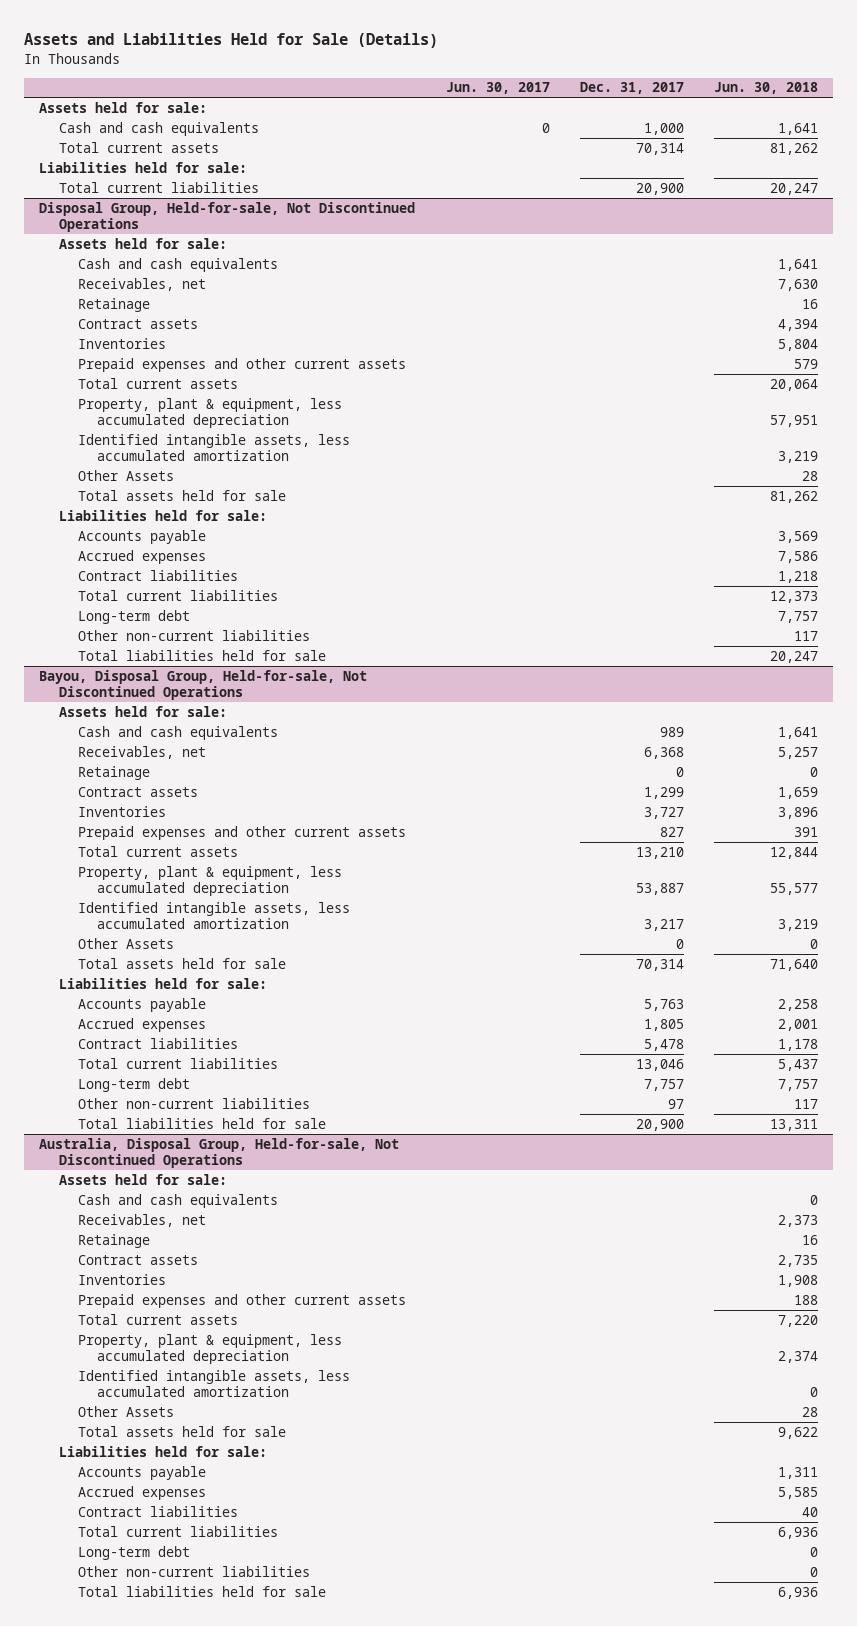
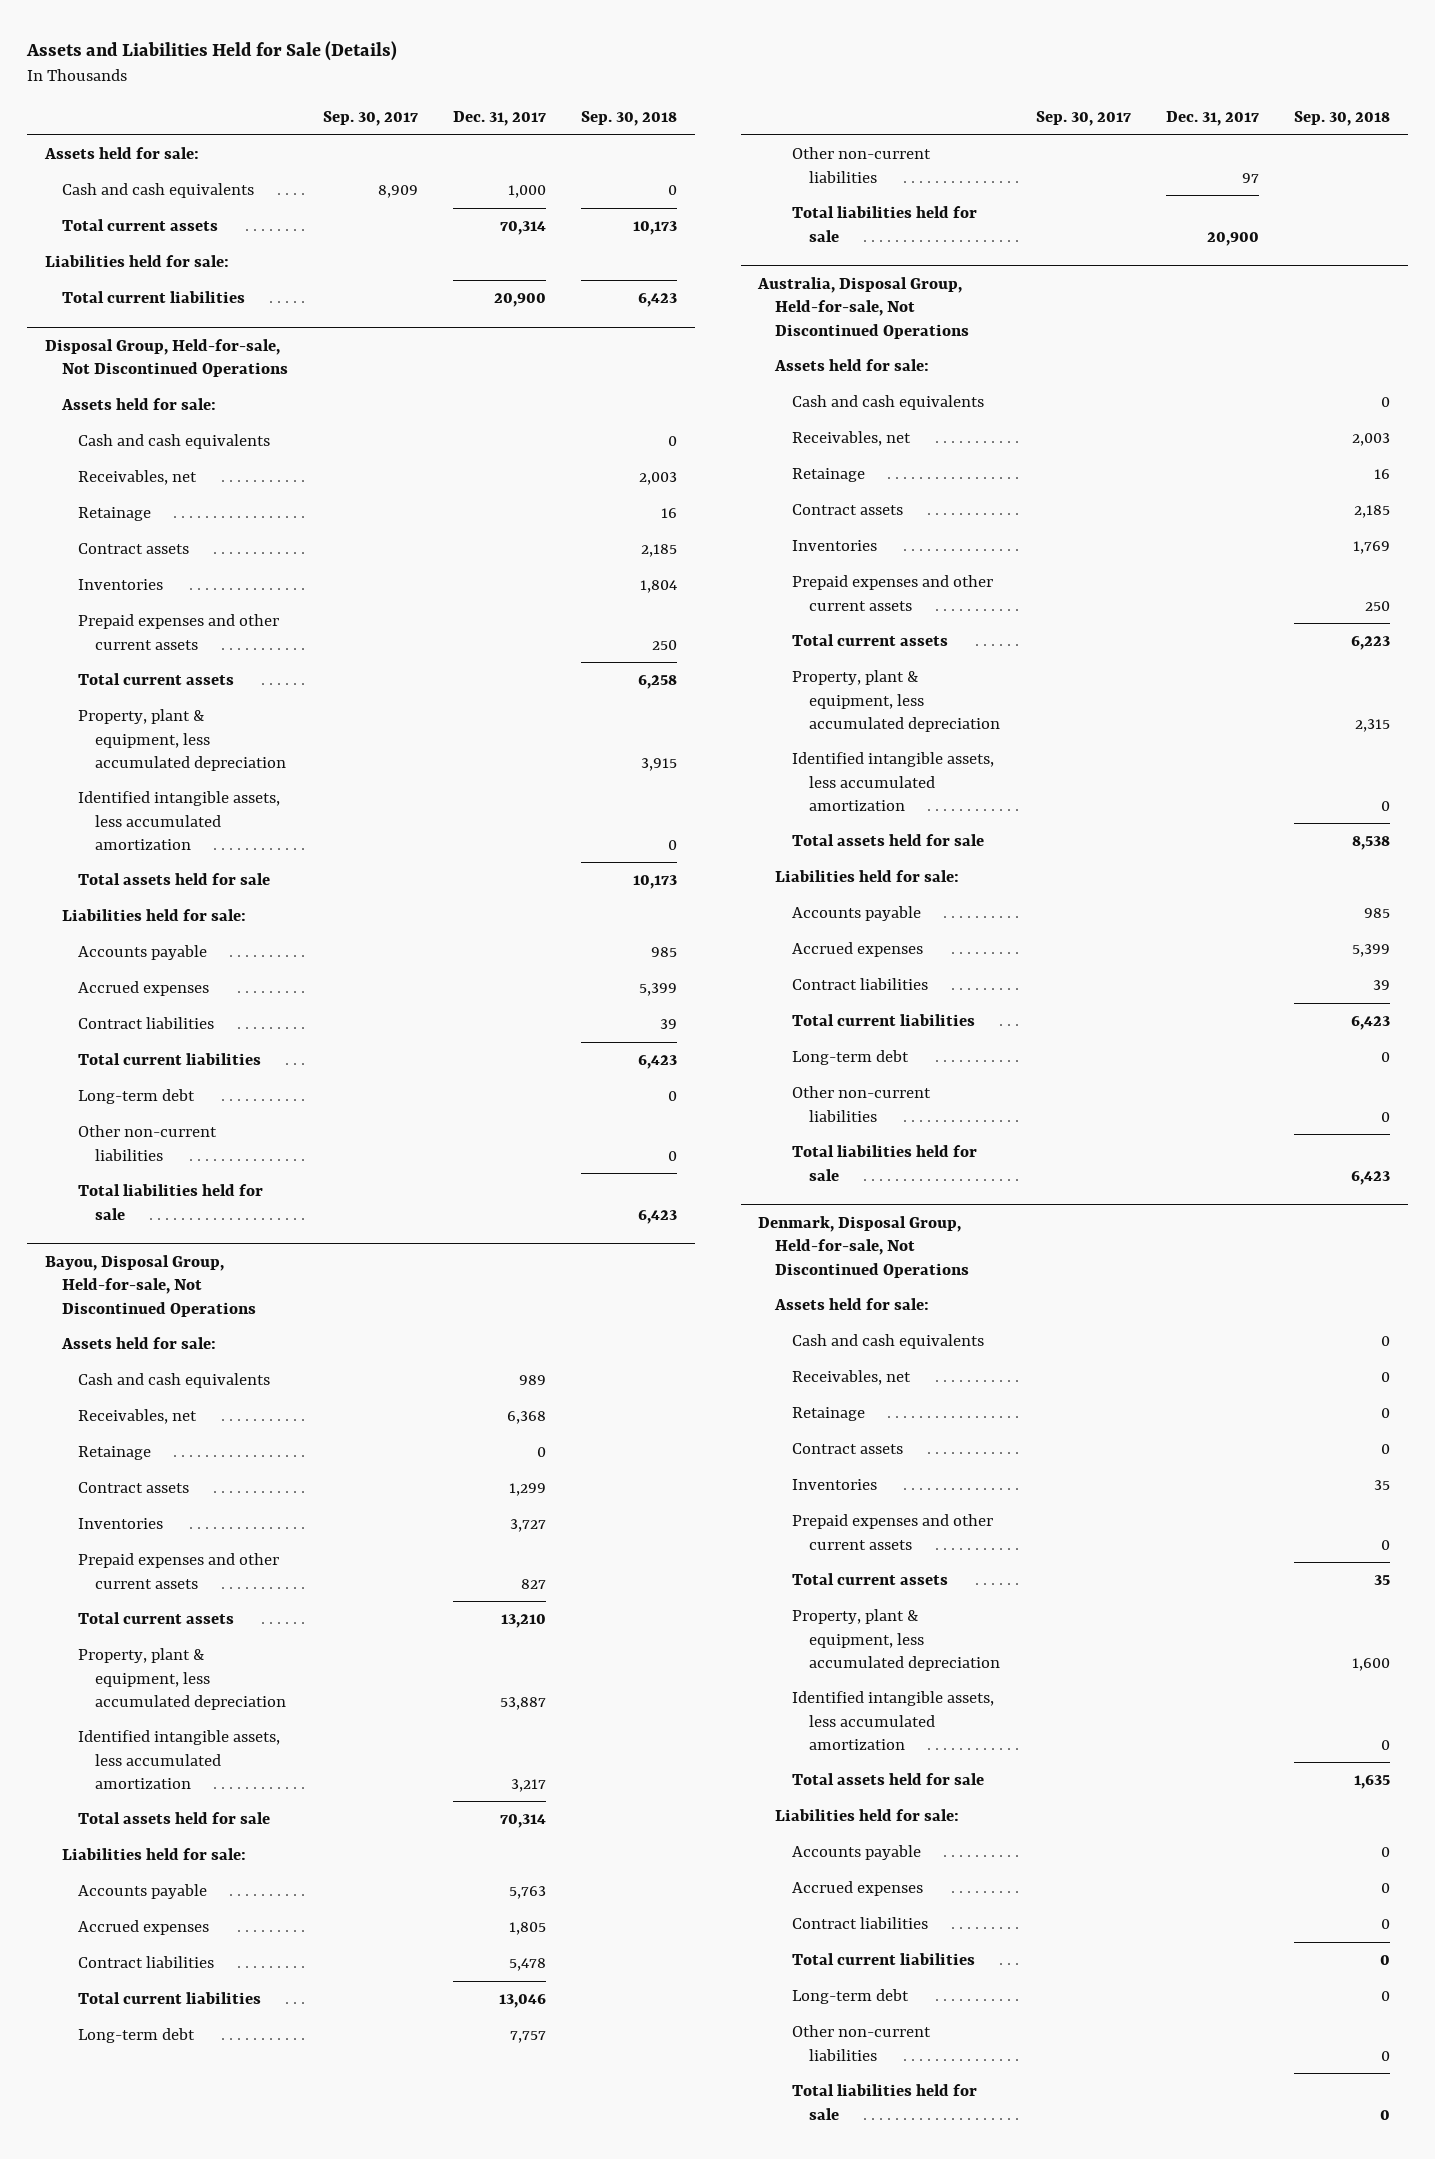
[445,82,550,95] Jun. 30, 2017 -> none
[714,82,819,95] Jun. 30, 2018 -> none
none -> [322,111,418,127] Sep. 30, 2017
none -> [580,111,677,127] Sep. 30, 2018
[78,469,175,481] Other Assets -> none
[78,937,175,949] Other Assets -> none
[78,1405,175,1417] Other Assets -> none
none -> [758,1215,970,1278] Denmark, Disposal Group, Held-for-sale, Not Discontinued Operations
none -> [774,1298,930,1311] Assets held for sale:
none -> [791,1334,984,1350] Cash and cash equivalents
none -> [791,1370,911,1386] Receivables, net
none -> [791,1407,865,1422] Retainage
none -> [791,1443,903,1455] Contract assets
none -> [791,1479,877,1491] Inventories
none -> [791,1514,993,1550] Prepaid expenses and other current assets
none -> [791,1573,948,1586] Total current assets
none -> [791,1609,1000,1671] Property, plant & equipment, less accumulated depreciation
none -> [791,1691,994,1750] Identified intangible assets, less accumulated amortization
none -> [791,1773,984,1786] Total assets held for sale
none -> [775,1809,960,1822] Liabilities held for sale:
none -> [791,1845,921,1861] Accounts payable
none -> [791,1881,923,1897] Accrued expenses
none -> [791,1917,928,1930] Contract liabilities
none -> [791,1953,975,1966] Total current liabilities
none -> [791,1989,909,2005] Long-term debt
none -> [791,2025,931,2061] Other non-current liabilities
none -> [791,2084,977,2120] Total liabilities held for sale

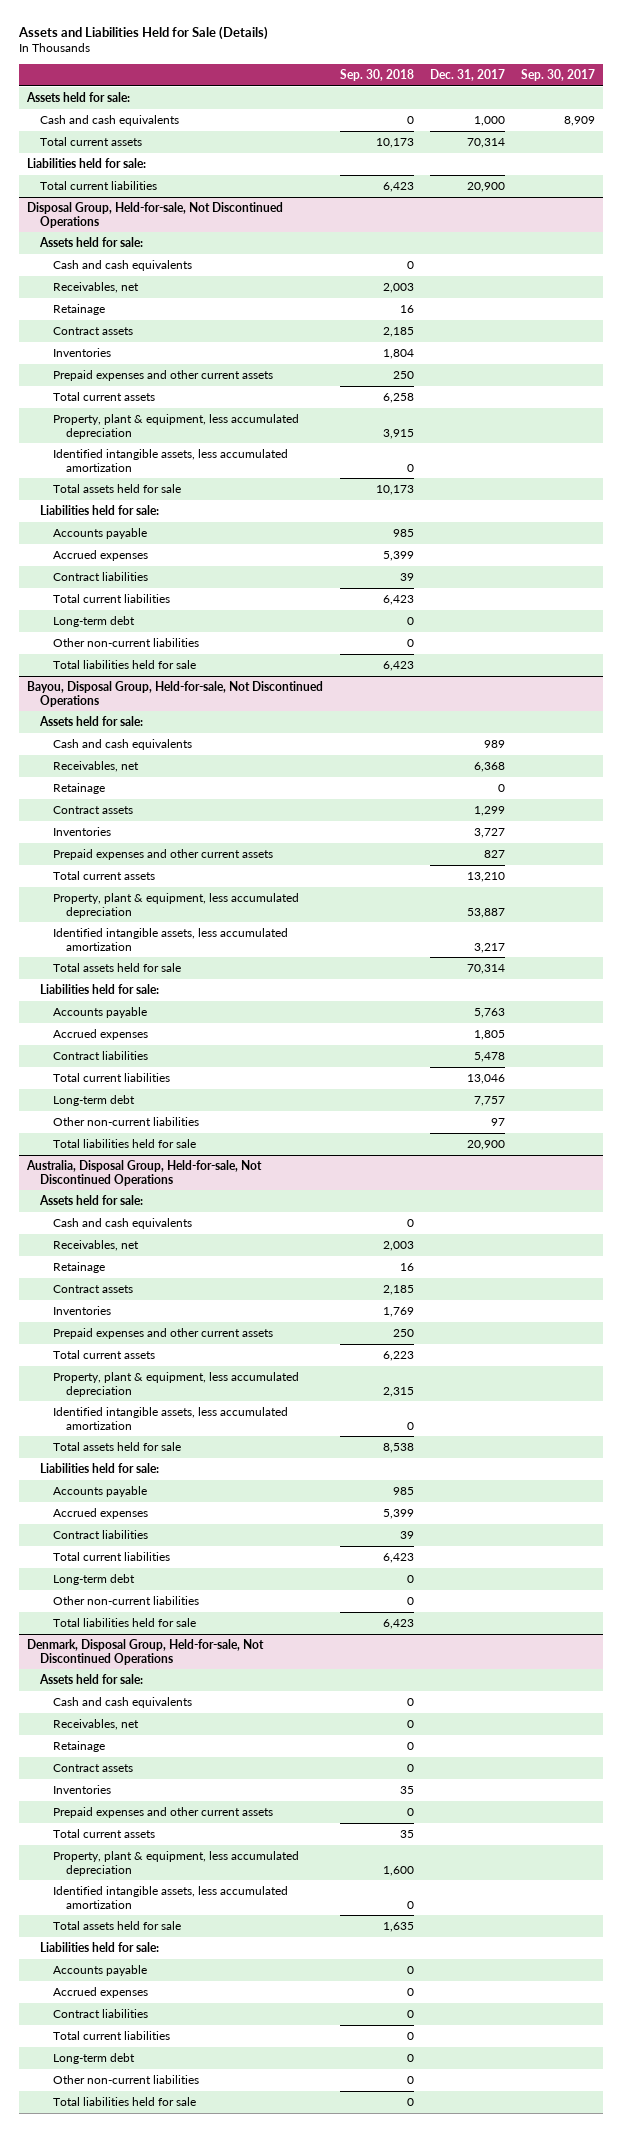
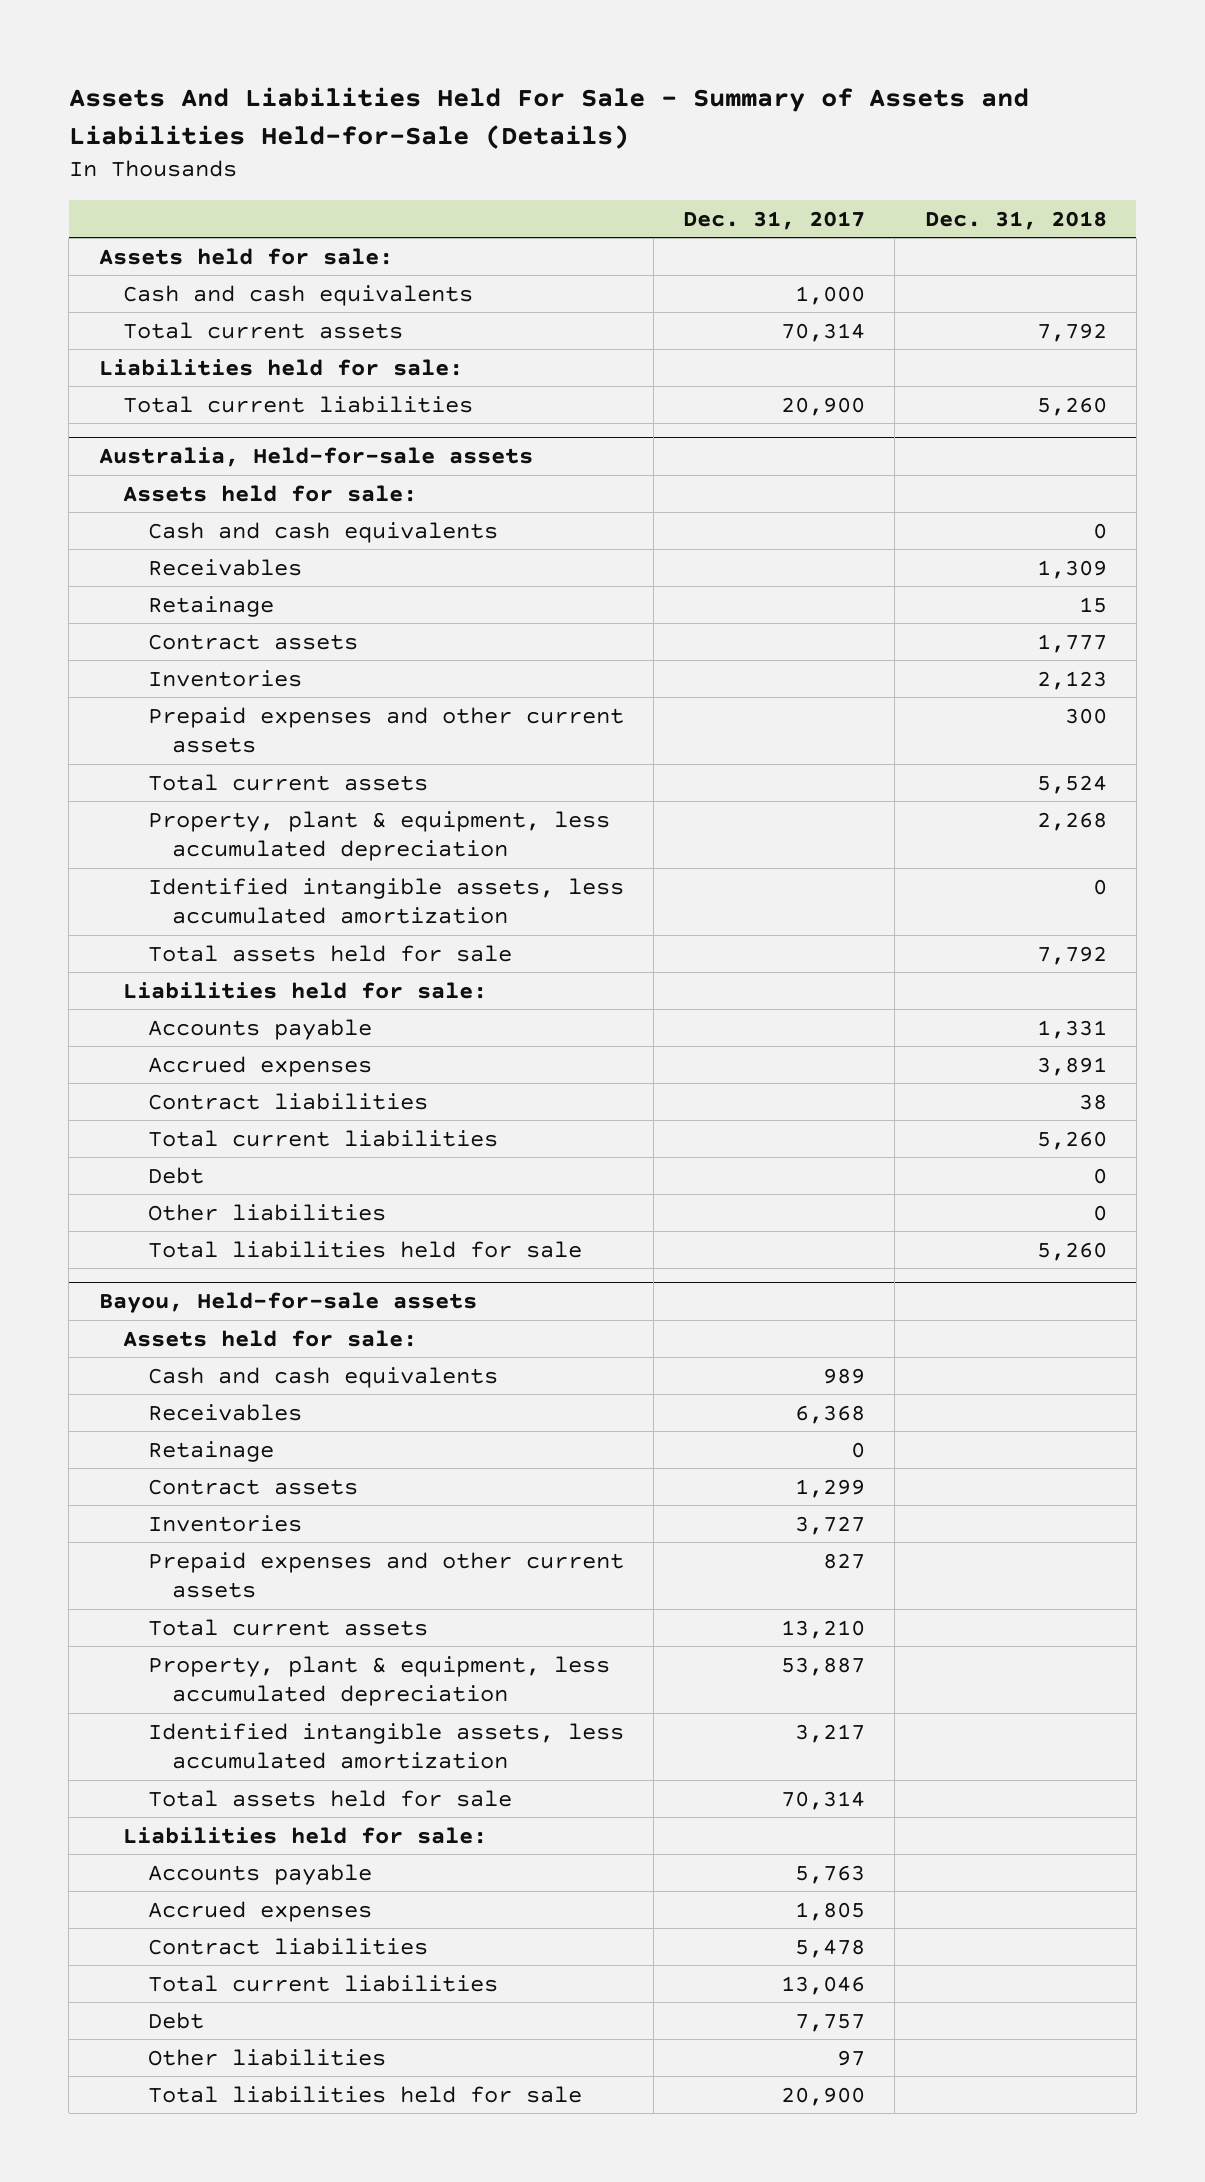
[18,25,269,40] Assets and Liabilities Held for Sale (Details) -> [68,87,1029,149] Assets And Liabilities Held For Sale - Summary of Assets and Liabilities Held-for-Sale (Details)
[339,68,414,81] Sep. 30, 2018 -> none
[520,68,595,81] Sep. 30, 2017 -> none
none -> [924,210,1107,230] Dec. 31, 2018
[27,202,284,228] Disposal Group, Held-for-sale, Not Discontinued Operations -> none
[39,237,144,248] Assets held for sale: -> none
[53,260,193,272] Cash and cash equivalents -> none
[53,282,140,294] Receivables, net -> none
[53,304,106,316] Retainage -> none
[53,327,134,336] Contract assets -> none
[53,348,112,358] Inventories -> none
[53,370,274,382] Prepaid expenses and other current assets -> none
[53,392,156,402] Total current assets -> none
[53,414,300,439] Property, plant & equipment, less accumulated depreciation -> none
[53,449,289,472] Identified intangible assets, less accumulated amortization -> none
[53,484,182,494] Total assets held for sale -> none
[40,505,160,516] Liabilities held for sale: -> none
[53,528,148,540] Accounts payable -> none
[53,550,149,562] Accrued expenses -> none
[53,572,149,582] Contract liabilities -> none
[53,594,171,604] Total current liabilities -> none
[53,616,136,628] Long-term debt -> none
[53,638,200,648] Other non-current liabilities -> none
[53,660,197,670] Total liabilities held for sale -> none
none -> [98,447,533,468] Australia, Held-for-sale assets
none -> [123,484,418,502] Assets held for sale:
none -> [147,521,498,543] Cash and cash equivalents
none -> [147,558,302,576] Receivables
none -> [147,595,274,617] Retainage
none -> [147,633,358,650] Contract assets
none -> [147,669,302,687] Inventories
none -> [147,706,624,754] Prepaid expenses and other current assets
none -> [147,773,428,791] Total current assets
none -> [147,810,610,862] Property, plant & equipment, less accumulated depreciation
none -> [147,877,624,925] Identified intangible assets, less accumulated amortization
none -> [147,944,512,962] Total assets held for sale
none -> [123,981,488,999] Liabilities held for sale:
none -> [147,1018,372,1040] Accounts payable
none -> [147,1055,372,1077] Accrued expenses
none -> [147,1092,428,1110] Contract liabilities
none -> [147,1129,498,1147] Total current liabilities
none -> [147,1166,204,1184] Debt
none -> [147,1203,386,1221] Other liabilities
none -> [147,1240,582,1258] Total liabilities held for sale
[27,681,324,707] Bayou, Disposal Group, Held-for-sale, Not Discontinued Operations -> [98,1292,477,1314] Bayou, Held-for-sale assets
[53,761,140,773] Receivables, net -> [147,1403,302,1421] Receivables
[53,1095,136,1107] Long-term debt -> [147,2011,204,2029] Debt
[53,1117,200,1127] Other non-current liabilities -> [147,2048,386,2066] Other liabilities
[26,1160,263,1186] Australia, Disposal Group, Held-for-sale, Not Discontinued Operations -> none
[39,1195,144,1206] Assets held for sale: -> none
[53,1218,193,1230] Cash and cash equivalents -> none
[53,1240,140,1252] Receivables, net -> none
[53,1262,106,1274] Retainage -> none
[53,1285,134,1294] Contract assets -> none
[53,1306,112,1316] Inventories -> none
[53,1328,274,1340] Prepaid expenses and other current assets -> none
[53,1350,156,1360] Total current assets -> none
[53,1372,300,1397] Property, plant & equipment, less accumulated depreciation -> none
[53,1407,289,1430] Identified intangible assets, less accumulated amortization -> none
[53,1442,182,1452] Total assets held for sale -> none
[40,1463,160,1474] Liabilities held for sale: -> none
[53,1486,148,1498] Accounts payable -> none
[53,1508,149,1520] Accrued expenses -> none
[53,1530,149,1540] Contract liabilities -> none
[53,1552,171,1562] Total current liabilities -> none
[53,1574,136,1586] Long-term debt -> none
[53,1596,200,1606] Other non-current liabilities -> none
[53,1618,197,1628] Total liabilities held for sale -> none
[27,1639,265,1665] Denmark, Disposal Group, Held-for-sale, Not Discontinued Operations -> none
[39,1674,144,1685] Assets held for sale: -> none
[53,1697,193,1709] Cash and cash equivalents -> none
[53,1719,140,1731] Receivables, net -> none
[53,1741,106,1753] Retainage -> none
[53,1764,134,1773] Contract assets -> none
[53,1785,112,1795] Inventories -> none
[53,1807,274,1819] Prepaid expenses and other current assets -> none
[53,1829,156,1839] Total current assets -> none
[53,1851,300,1876] Property, plant & equipment, less accumulated depreciation -> none
[53,1886,289,1909] Identified intangible assets, less accumulated amortization -> none
[53,1921,182,1931] Total assets held for sale -> none
[40,1942,160,1953] Liabilities held for sale: -> none
[53,1965,148,1977] Accounts payable -> none
[53,1987,149,1999] Accrued expenses -> none
[53,2009,149,2019] Contract liabilities -> none
[53,2031,171,2041] Total current liabilities -> none
[53,2053,136,2065] Long-term debt -> none
[53,2075,200,2085] Other non-current liabilities -> none
[53,2097,197,2107] Total liabilities held for sale -> none

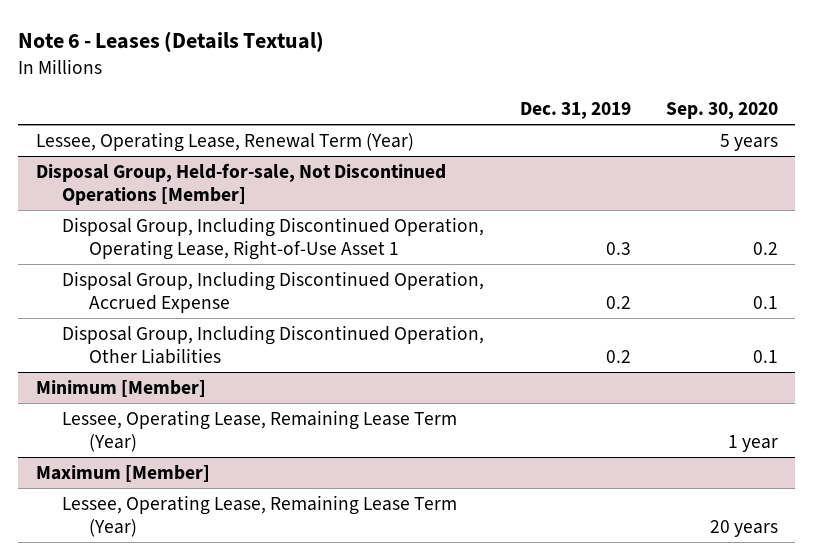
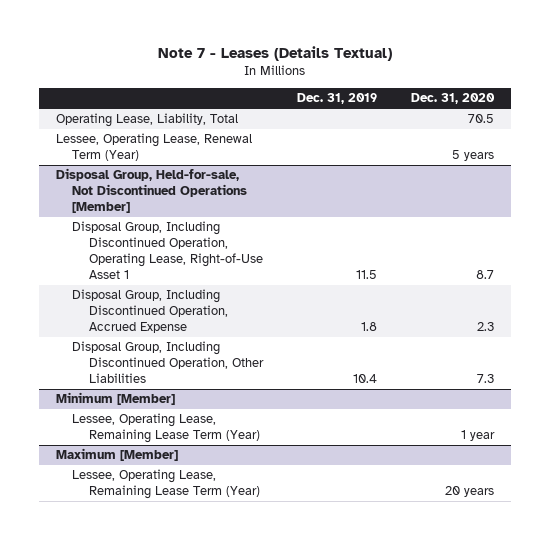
[18,31,325,53] Note 6 - Leases (Details Textual) -> [158,46,393,62] Note 7 - Leases (Details Textual)
[665,102,778,120] Sep. 30, 2020 -> none
none -> [411,93,496,105] Dec. 31, 2020
none -> [56,113,239,128] Operating Lease, Liability, Total
[605,241,631,255] 0.3 -> [355,269,377,279] 11.5
[605,295,631,309] 0.2 -> [360,321,377,331] 1.8
[605,349,631,363] 0.2 -> [352,373,377,383] 10.4

